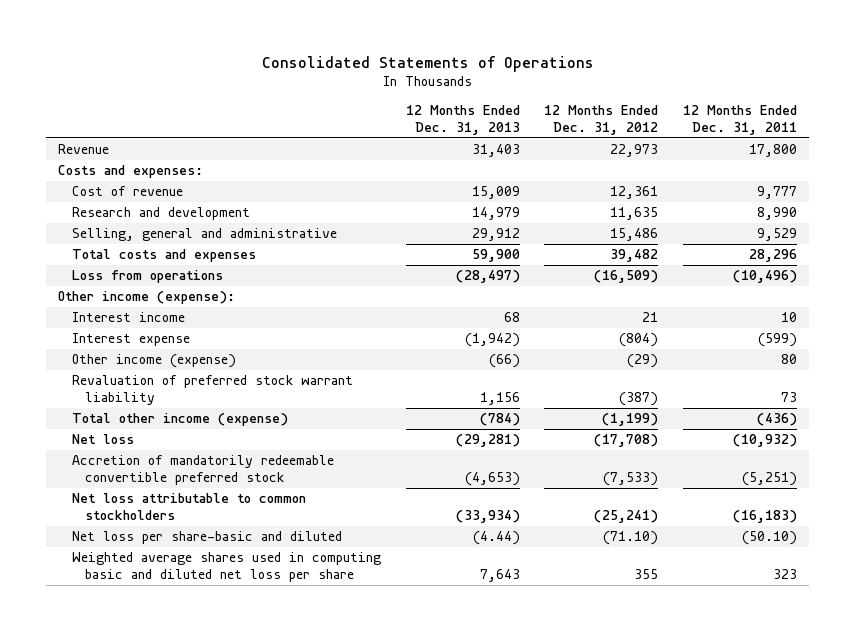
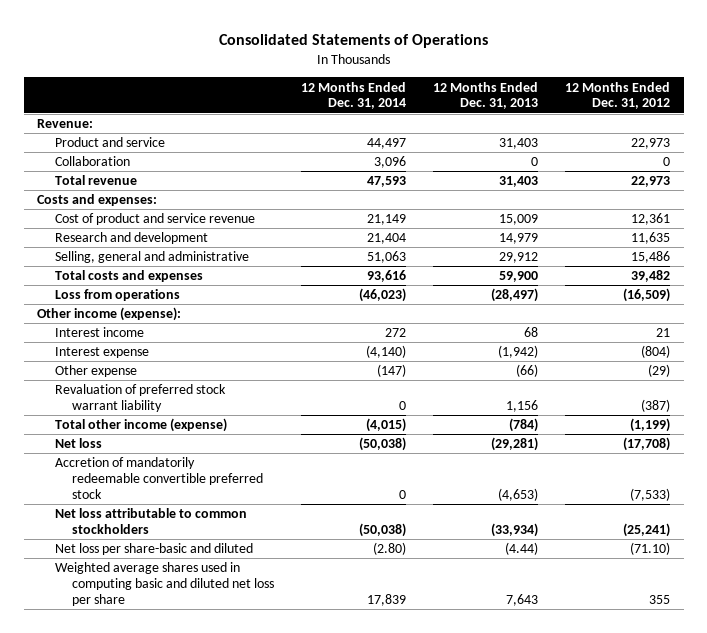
[682,105,797,135] 12 Months Ended Dec. 31, 2011 -> none
none -> [300,81,406,110] 12 Months Ended Dec. 31, 2014
none -> [37,119,94,129] Revenue:
none -> [54,137,165,148] Product and service
none -> [54,156,130,167] Collaboration
[58,144,110,155] Revenue -> [54,175,137,186] Total revenue
[71,186,183,197] Cost of revenue -> [54,213,255,226] Cost of product and service revenue
[71,354,236,369] Other income (expense) -> [54,365,137,378] Other expense

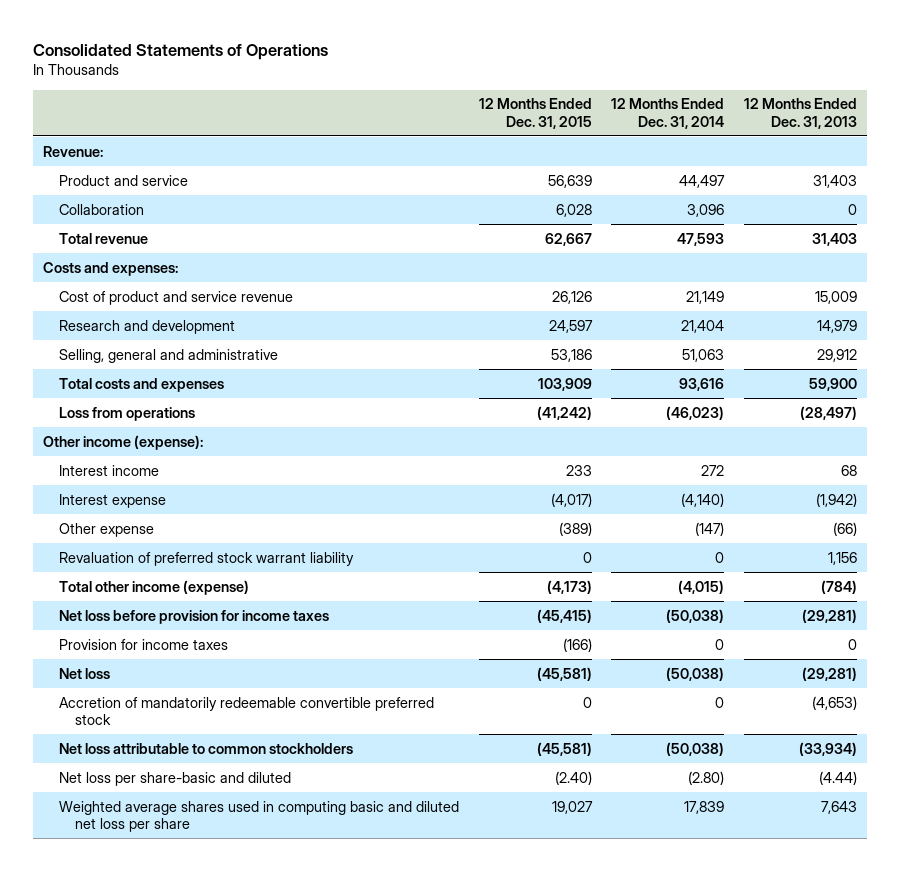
[564,81,670,110] 12 Months Ended Dec. 31, 2012 -> none
none -> [478,98,592,129] 12 Months Ended Dec. 31, 2015
none -> [59,609,330,624] Net loss before provision for income taxes
none -> [59,638,229,650] Provision for income taxes

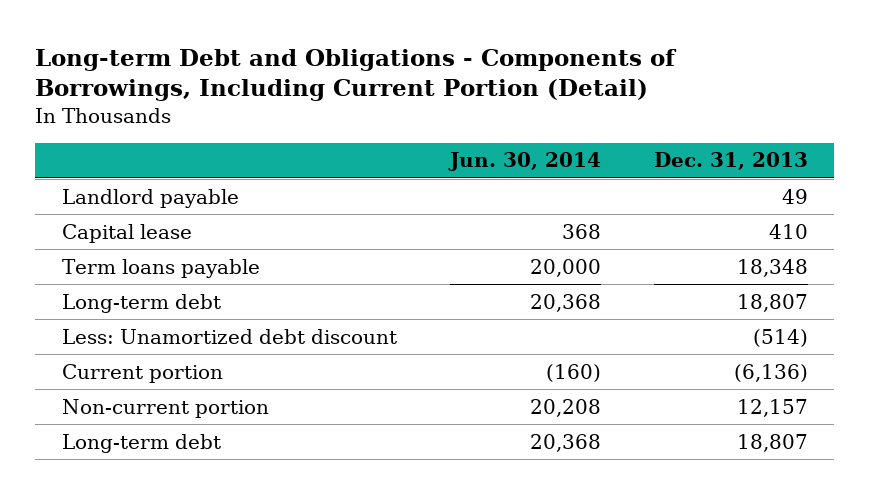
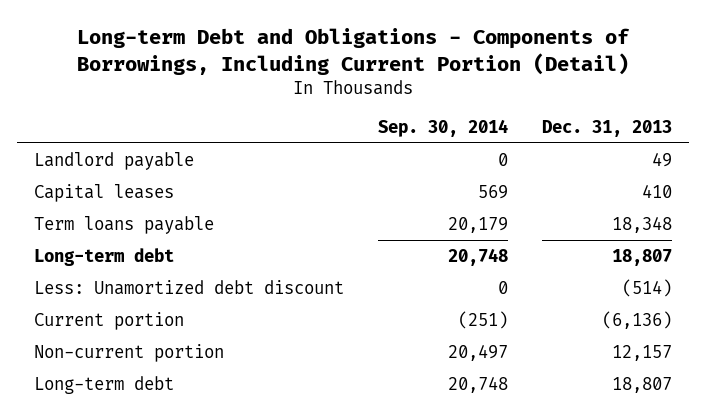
[447,152,601,172] Jun. 30, 2014 -> none
none -> [378,119,509,138] Sep. 30, 2014
[61,223,192,243] Capital lease -> [34,183,175,202] Capital leases

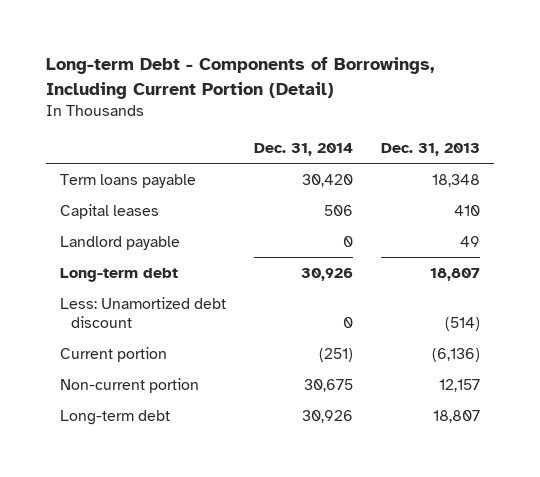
[77,27,631,75] Long-term Debt and Obligations - Components of Borrowings, Including Current Portion (Detail) -> [45,57,434,99] Long-term Debt - Components of Borrowings, Including Current Portion (Detail)
[378,119,509,138] Sep. 30, 2014 -> none
none -> [253,142,353,156] Dec. 31, 2014
[34,183,175,202] Capital leases -> [59,204,159,220] Capital leases
[34,151,195,170] Landlord payable -> [59,236,180,251] Landlord payable

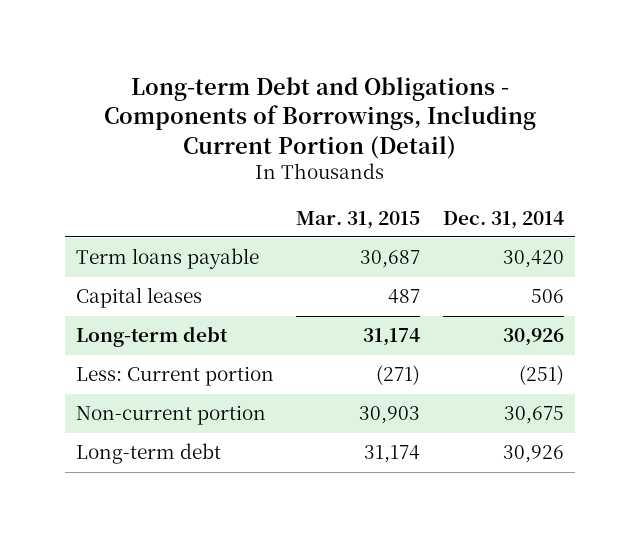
[45,57,434,99] Long-term Debt - Components of Borrowings, Including Current Portion (Detail) -> [103,76,536,159] Long-term Debt and Obligations - Components of Borrowings, Including Current Portion (Detail)
[380,142,480,156] Dec. 31, 2013 -> none
none -> [296,210,421,229] Mar. 31, 2015
[59,236,180,251] Landlord payable -> none
[59,297,226,328] Less: Unamortized debt discount -> none
[59,347,167,363] Current portion -> [76,366,275,387] Less: Current portion

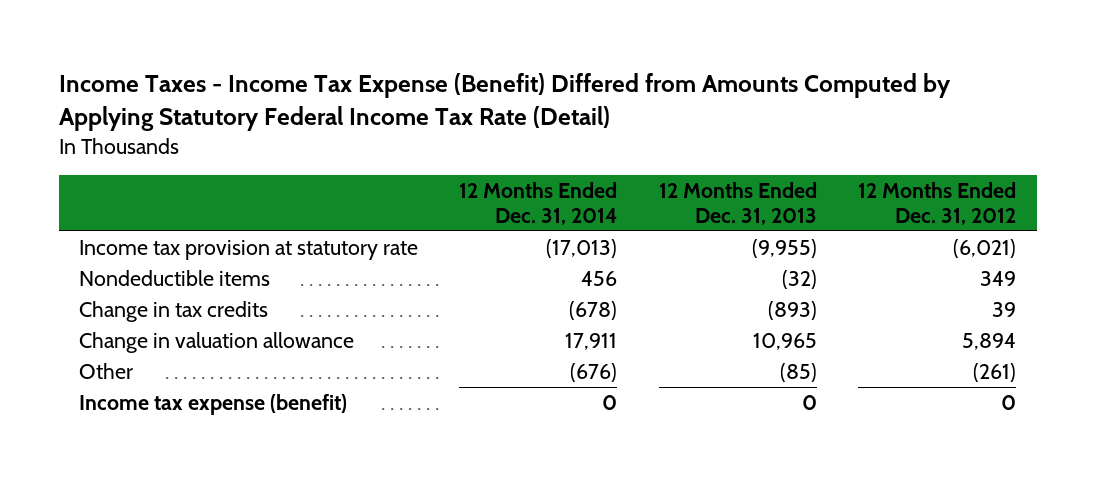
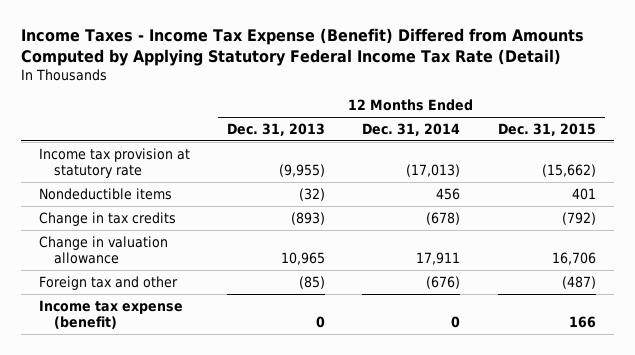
[858,182,1017,225] 12 Months Ended Dec. 31, 2012 -> none
none -> [497,122,596,136] Dec. 31, 2015
[79,363,134,380] Other -> [39,275,179,290] Foreign tax and other

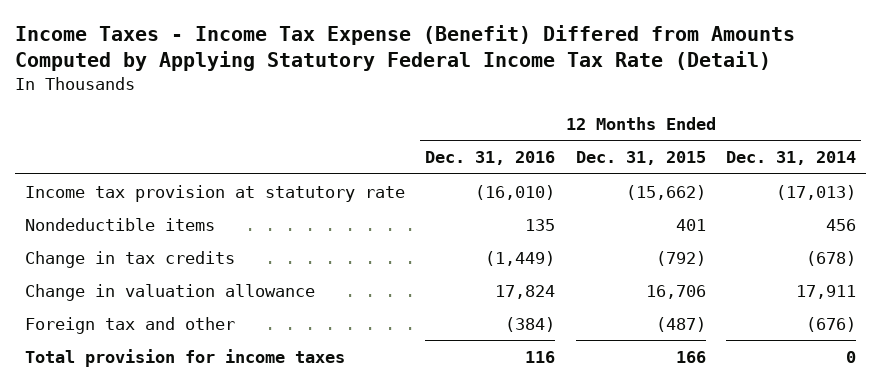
[227,122,326,136] Dec. 31, 2013 -> none
none -> [425,151,556,166] Dec. 31, 2016
[39,299,184,329] Income tax expense (benefit) -> [24,348,345,367] Total provision for income taxes

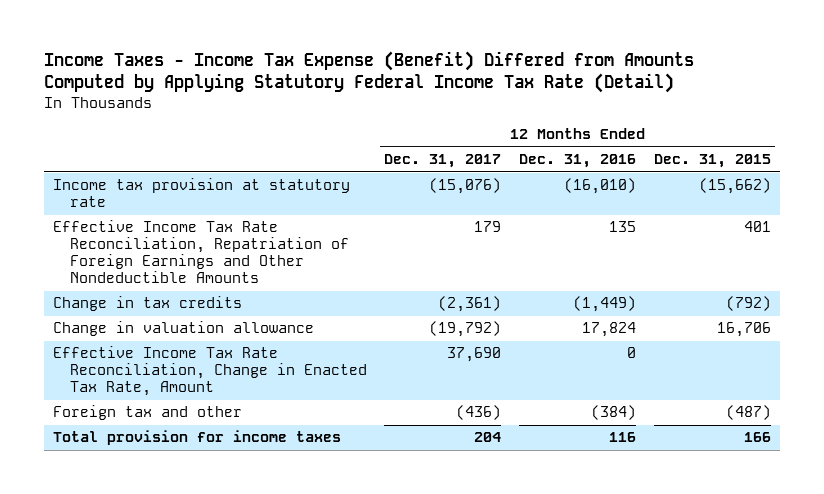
[726,151,857,166] Dec. 31, 2014 -> none
none -> [384,154,502,169] Dec. 31, 2017
[24,217,215,231] Nondeductible items -> [52,220,349,284] Effective Income Tax Rate Reconciliation, Repatriation of Foreign Earnings and Other Nondeductible Amounts
none -> [52,346,367,397] Effective Income Tax Rate Reconciliation, Change in Enacted Tax Rate, Amount

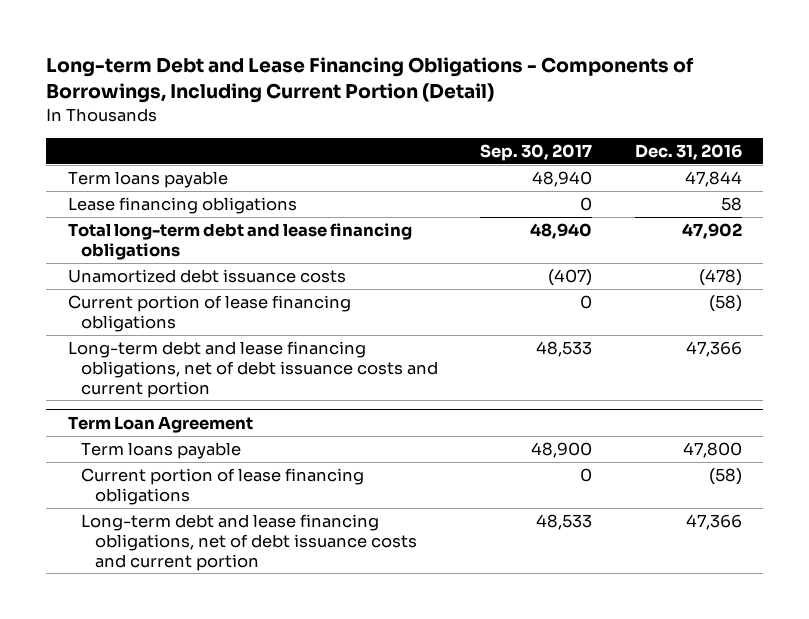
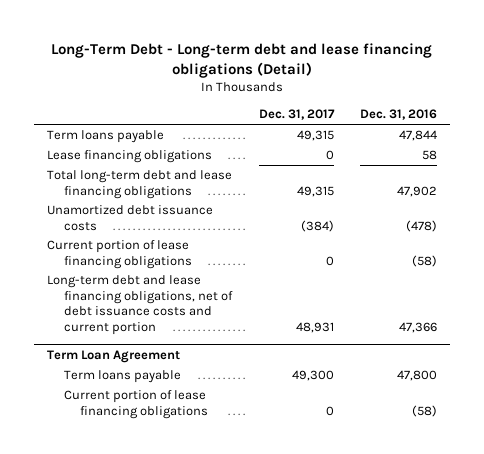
[46,57,695,104] Long-term Debt and Lease Financing Obligations - Components of Borrowings, Including Current Portion (Detail) -> [51,42,433,78] Long-Term Debt - Long-term debt and lease financing obligations (Detail)
[480,143,593,161] Sep. 30, 2017 -> none
none -> [258,109,335,121] Dec. 31, 2017
[81,514,417,571] Long-term debt and lease financing obligations, net of debt issuance costs and current portion -> none

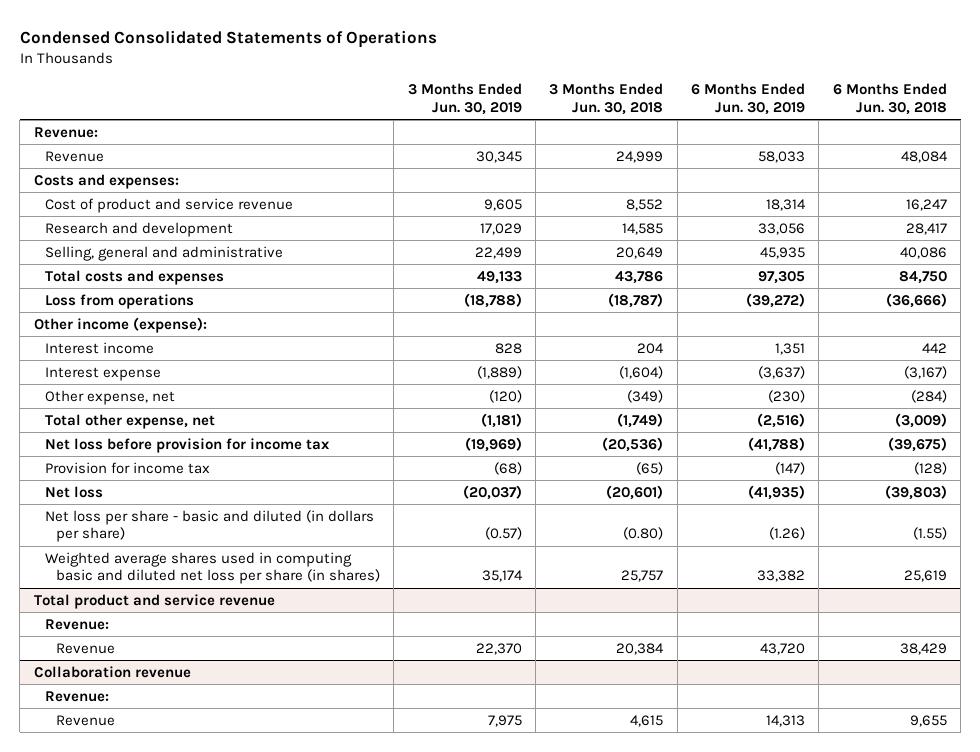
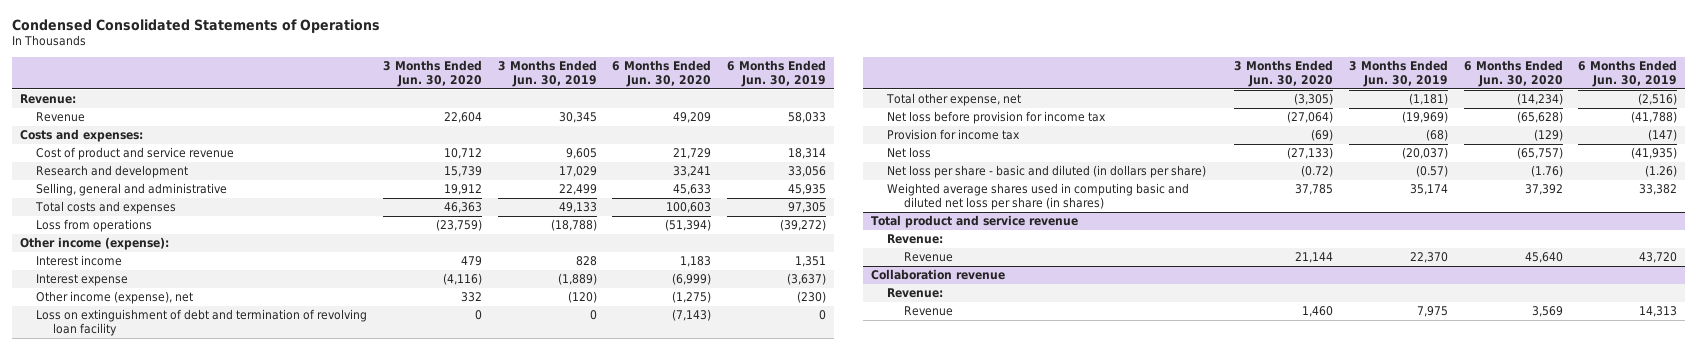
[549,83,664,116] 3 Months Ended Jun. 30, 2018 -> none
[832,83,947,116] 6 Months Ended Jun. 30, 2018 -> none
none -> [382,60,482,87] 3 Months Ended Jun. 30, 2020
none -> [612,60,712,87] 6 Months Ended Jun. 30, 2020
[44,389,175,405] Other expense, net -> [36,291,194,305] Other income (expense), net
none -> [36,309,368,337] Loss on extinguishment of debt and termination of revolving loan facility

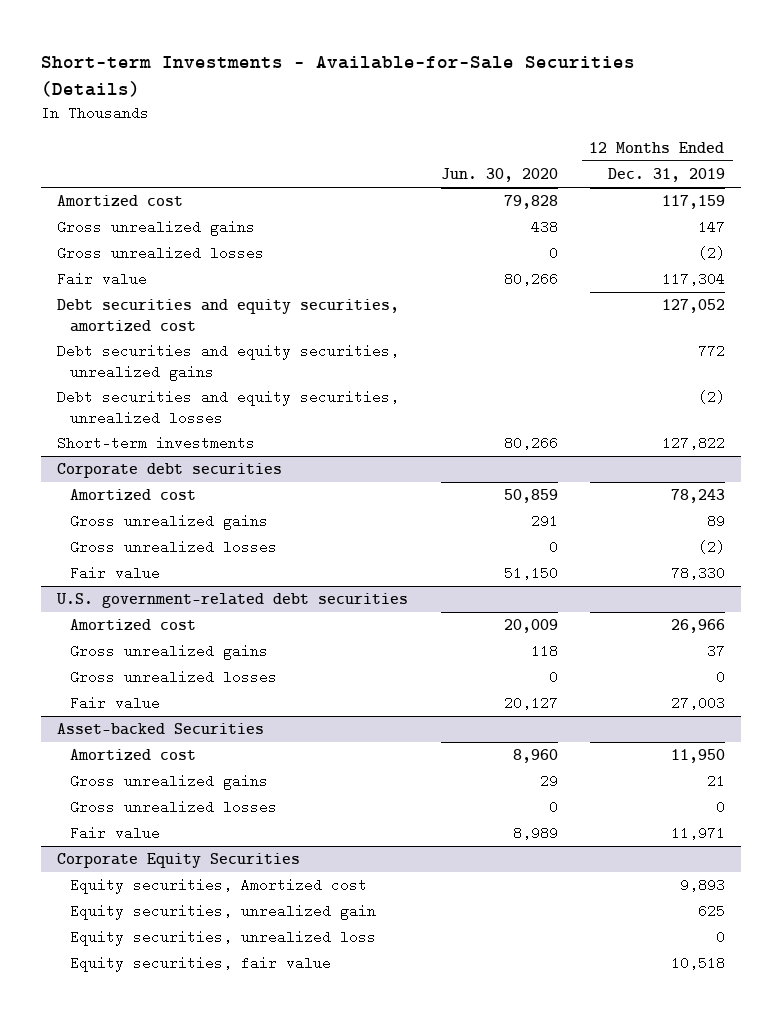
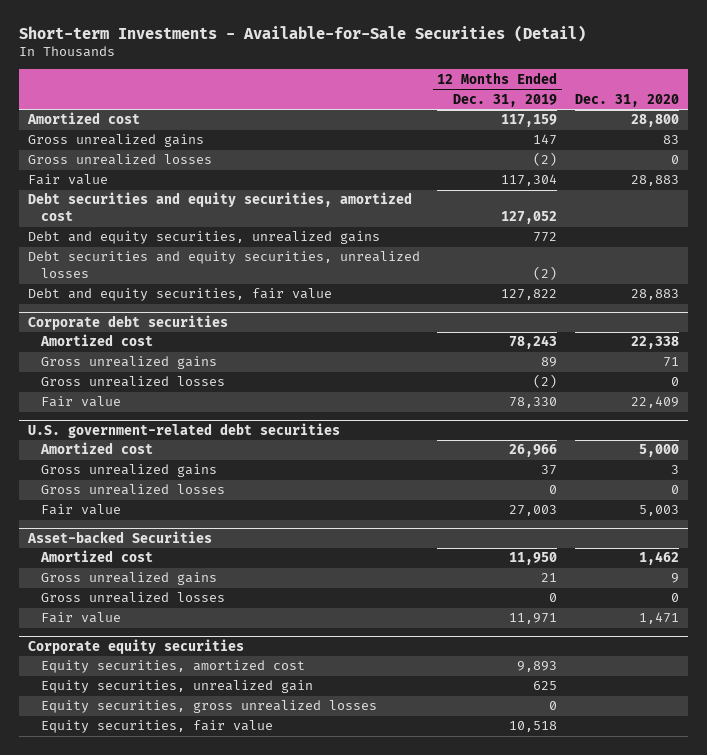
[41,56,636,97] Short-term Investments - Available-for-Sale Securities (Details) -> [18,24,586,42] Short-term Investments - Available-for-Sale Securities (Detail)
[440,168,558,183] Jun. 30, 2020 -> none
none -> [575,93,680,107] Dec. 31, 2020
[57,344,400,381] Debt securities and equity securities, unrealized gains -> [27,231,380,245] Debt and equity securities, unrealized gains
[57,436,256,451] Short-term investments -> [27,288,332,302] Debt and equity securities, fair value
[57,853,301,869] Corporate Equity Securities -> [27,638,244,654] Corporate equity securities
[69,878,367,895] Equity securities, Amortized cost -> [41,660,306,674] Equity securities, amortized cost
[69,930,376,947] Equity securities, unrealized loss -> [41,700,378,714] Equity securities, gross unrealized losses

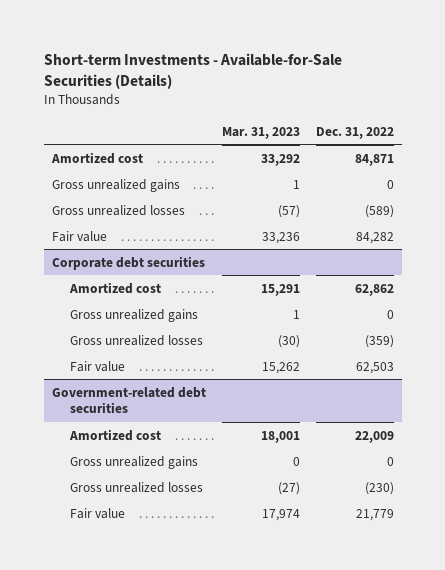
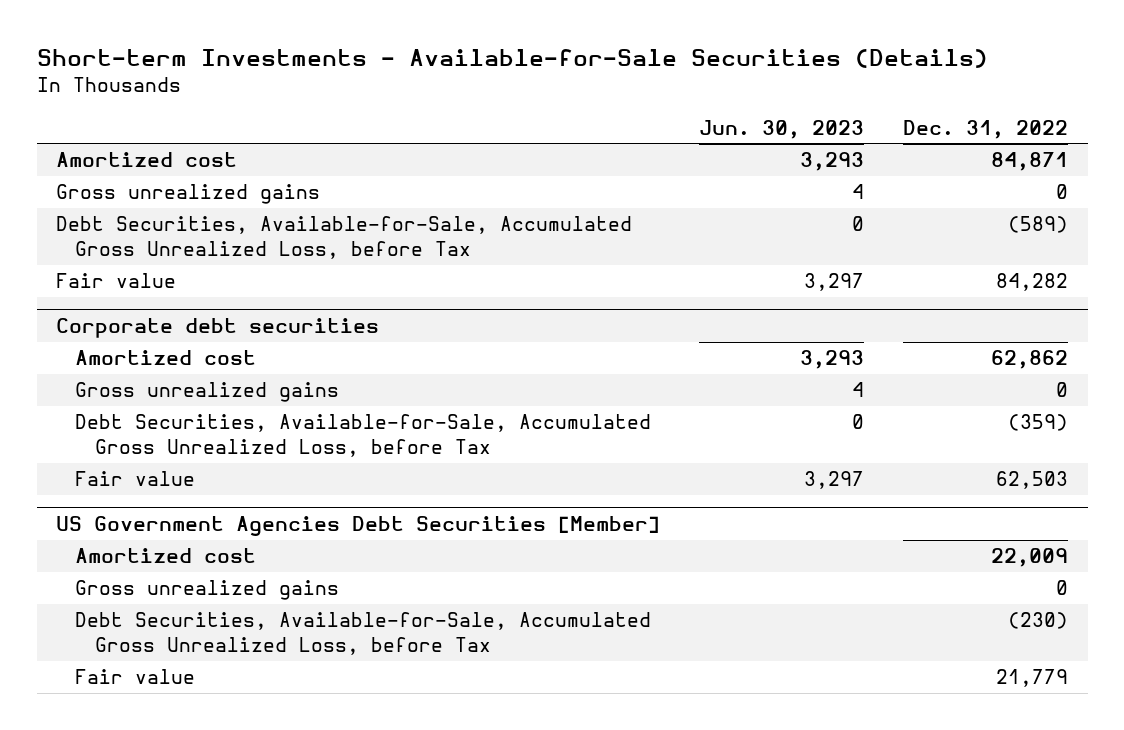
[221,126,300,139] Mar. 31, 2023 -> none
none -> [699,119,865,139] Jun. 30, 2023
[51,204,185,216] Gross unrealized losses -> [56,216,633,260] Debt Securities, Available-for-Sale, Accumulated Gross Unrealized Loss, before Tax
[69,334,203,346] Gross unrealized losses -> [75,414,652,458] Debt Securities, Available-for-Sale, Accumulated Gross Unrealized Loss, before Tax
[51,386,206,414] Government-related debt securities -> none
none -> [56,515,661,536] US Government Agencies Debt Securities [Member]
[69,481,203,493] Gross unrealized losses -> [75,612,652,656] Debt Securities, Available-for-Sale, Accumulated Gross Unrealized Loss, before Tax

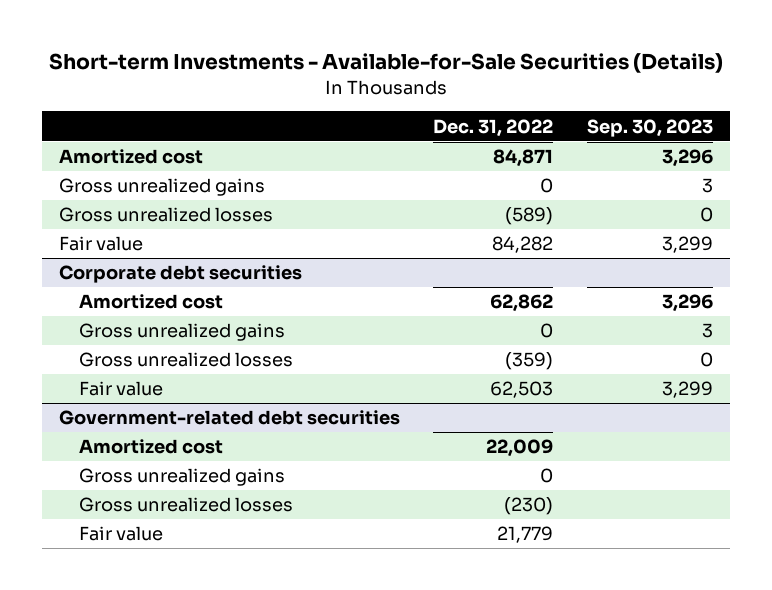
[699,119,865,139] Jun. 30, 2023 -> none
none -> [587,118,714,137] Sep. 30, 2023
[56,216,633,260] Debt Securities, Available-for-Sale, Accumulated Gross Unrealized Loss, before Tax -> [58,207,273,223] Gross unrealized losses
[75,414,652,458] Debt Securities, Available-for-Sale, Accumulated Gross Unrealized Loss, before Tax -> [79,352,294,368] Gross unrealized losses
[56,515,661,536] US Government Agencies Debt Securities [Member] -> [58,410,400,426] Government-related debt securities
[75,612,652,656] Debt Securities, Available-for-Sale, Accumulated Gross Unrealized Loss, before Tax -> [79,497,294,513] Gross unrealized losses

